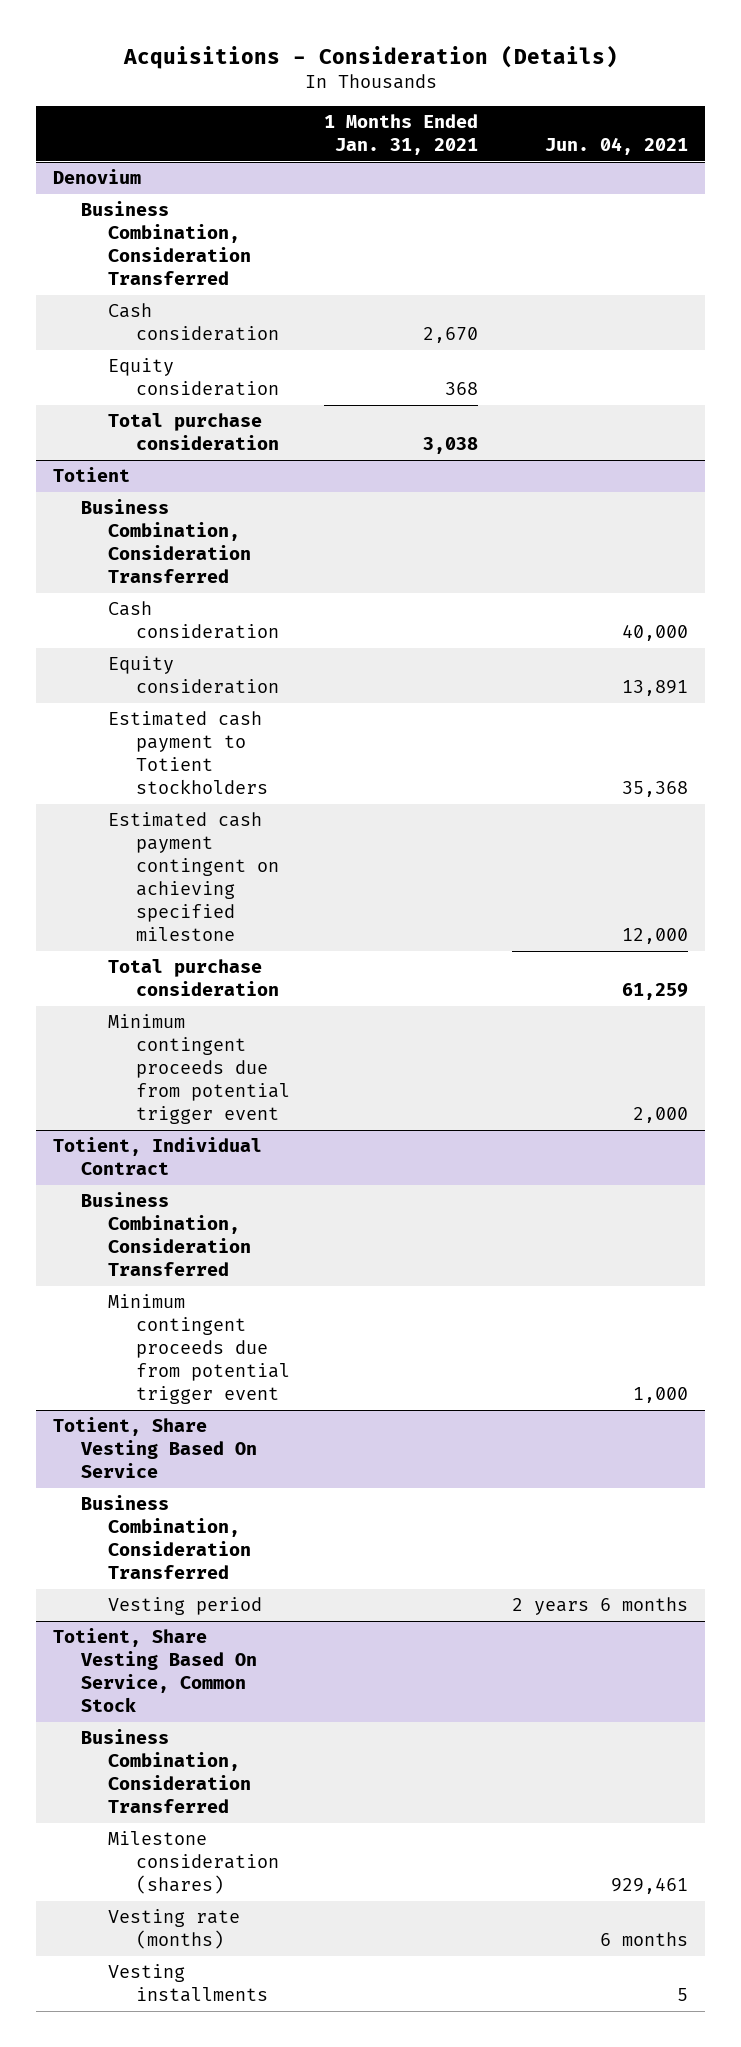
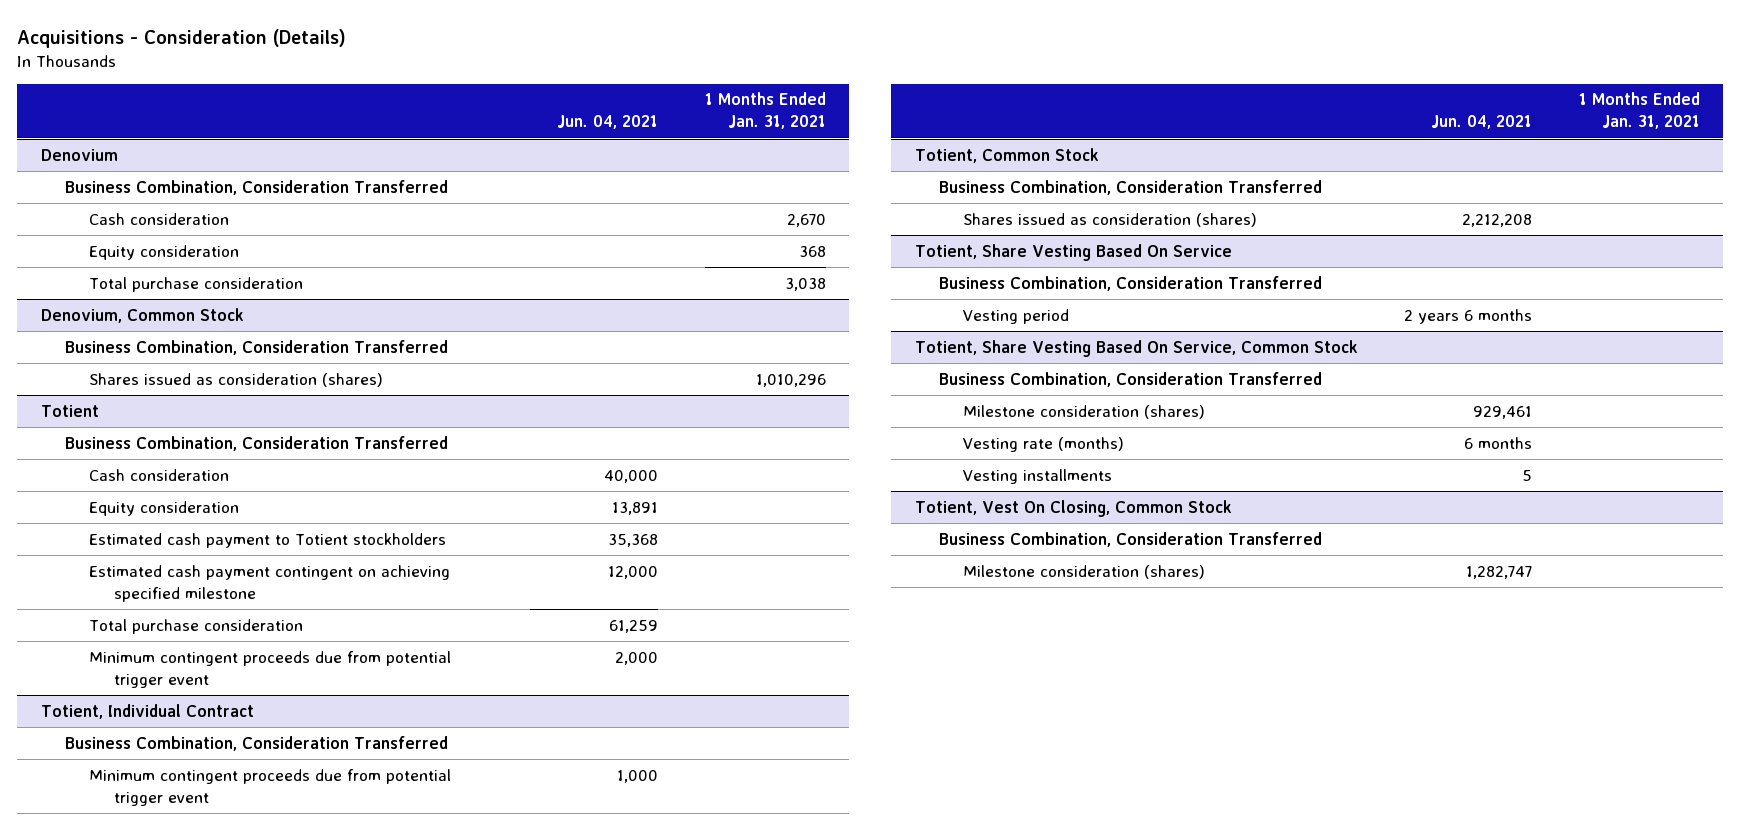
none -> [40,307,244,323] Denovium, Common Stock
none -> [64,339,448,355] Business Combination, Consideration Transferred
none -> [89,372,384,387] Shares issued as consideration (shares)
none -> [914,147,1099,163] Totient, Common Stock
none -> [938,179,1322,195] Business Combination, Consideration Transferred
none -> [963,212,1258,227] Shares issued as consideration (shares)
none -> [914,499,1232,517] Totient, Vest On Closing, Common Stock
none -> [938,531,1322,547] Business Combination, Consideration Transferred
none -> [963,564,1206,579] Milestone consideration (shares)

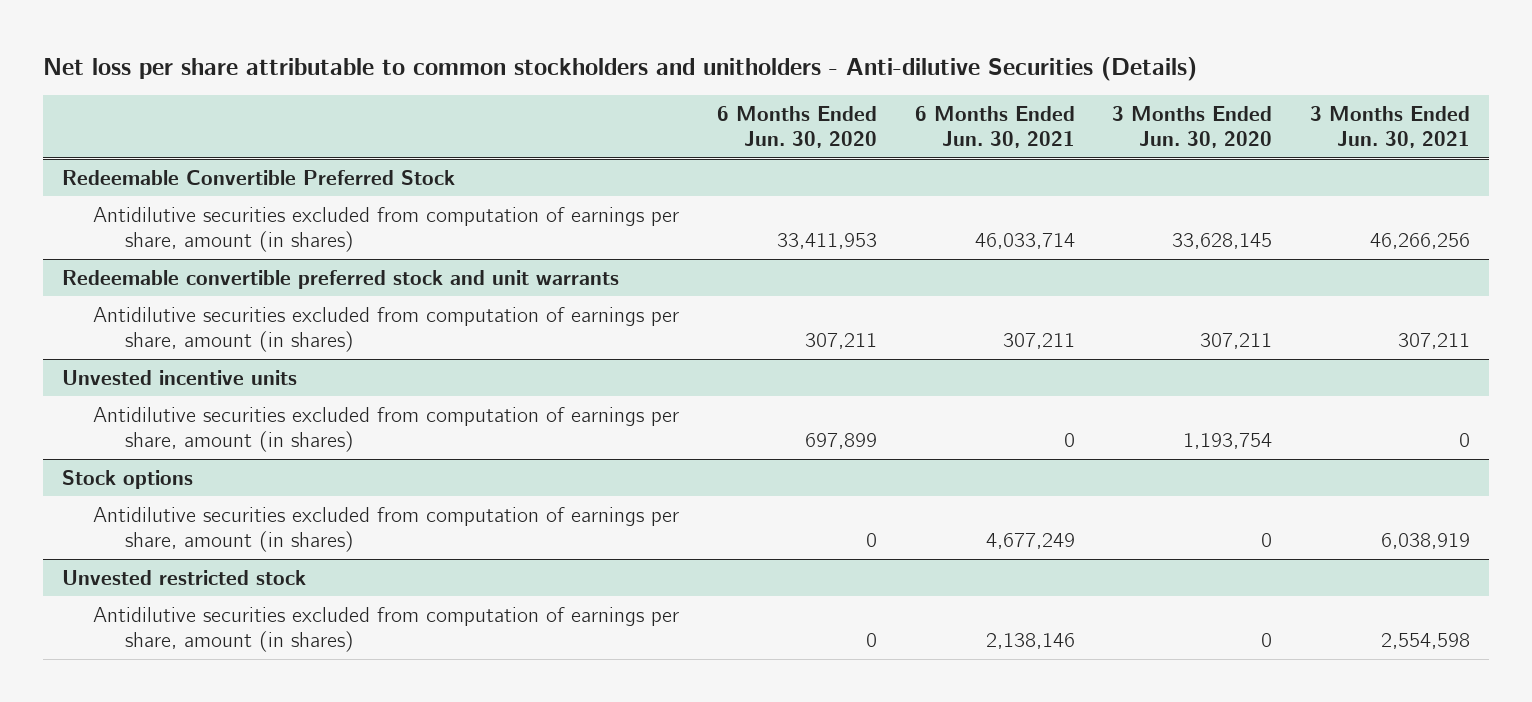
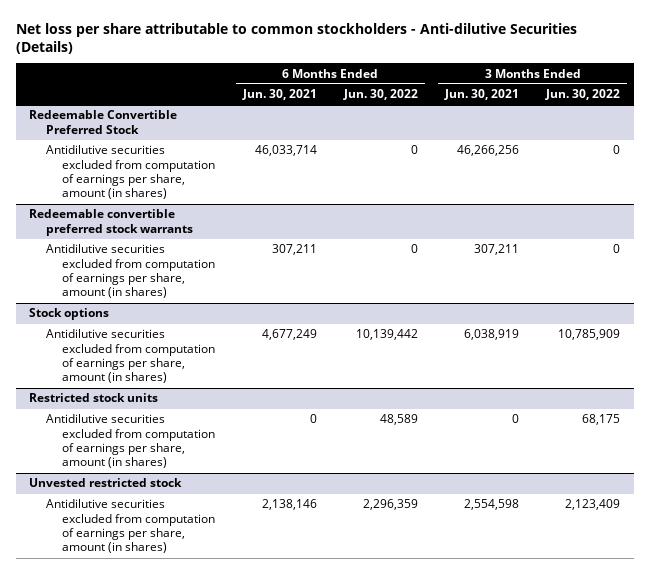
[43,56,1198,81] Net loss per share attributable to common stockholders and unitholders - Anti-dilutive Securities (Details) -> [15,22,577,54] Net loss per share attributable to common stockholders - Anti-dilutive Securities (Details)
[717,105,878,149] 6 Months Ended Jun. 30, 2020 -> none
[1112,105,1273,149] 3 Months Ended Jun. 30, 2020 -> none
none -> [342,89,418,101] Jun. 30, 2022
none -> [545,89,621,101] Jun. 30, 2022
[61,269,619,289] Redeemable convertible preferred stock and unit warrants -> [29,209,193,236] Redeemable convertible preferred stock warrants
[61,369,297,385] Unvested incentive units -> none
[93,406,680,453] Antidilutive securities excluded from computation of earnings per share, amount (in shares) -> none
none -> [29,393,159,403] Restricted stock units
none -> [45,414,216,469] Antidilutive securities excluded from computation of earnings per share, amount (in shares)

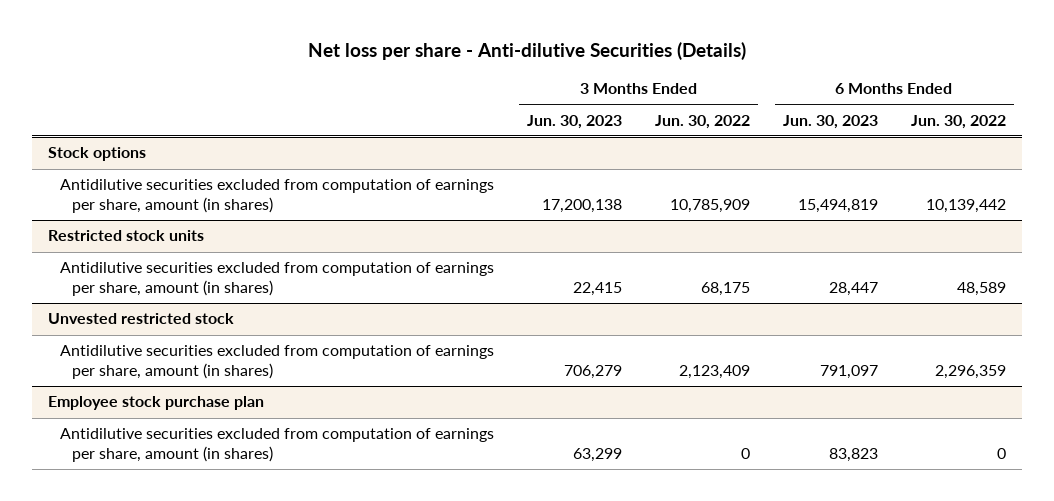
[15,22,577,54] Net loss per share attributable to common stockholders - Anti-dilutive Securities (Details) -> [308,41,747,60] Net loss per share - Anti-dilutive Securities (Details)
[241,89,317,101] Jun. 30, 2021 -> none
[444,89,520,101] Jun. 30, 2021 -> none
none -> [527,114,623,129] Jun. 30, 2023
none -> [783,114,879,129] Jun. 30, 2023
[29,110,178,134] Redeemable Convertible Preferred Stock -> none
[45,145,216,200] Antidilutive securities excluded from computation of earnings per share, amount (in shares) -> none
[29,209,193,236] Redeemable convertible preferred stock warrants -> none
[45,244,216,299] Antidilutive securities excluded from computation of earnings per share, amount (in shares) -> none
none -> [48,396,265,411] Employee stock purchase plan
none -> [60,428,495,463] Antidilutive securities excluded from computation of earnings per share, amount (in shares)

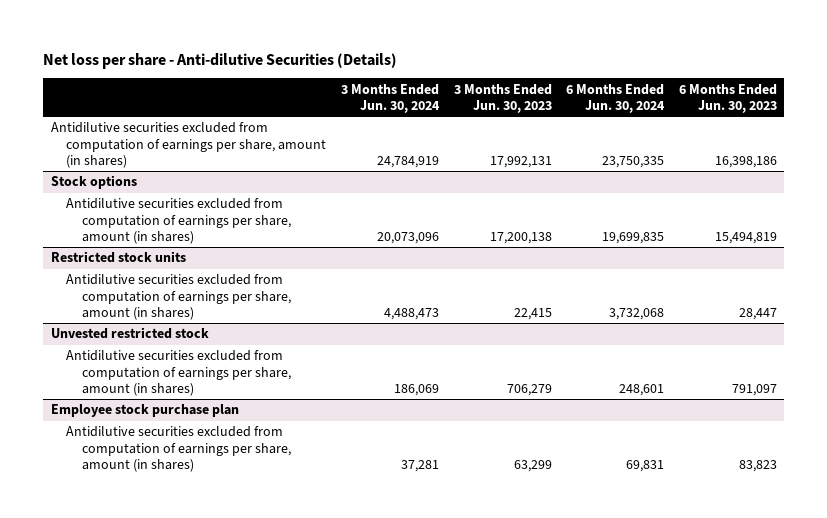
[655,114,751,129] Jun. 30, 2022 -> none
[910,114,1006,129] Jun. 30, 2022 -> none
none -> [340,83,440,113] 3 Months Ended Jun. 30, 2024
none -> [566,83,666,113] 6 Months Ended Jun. 30, 2024
none -> [50,122,327,168] Antidilutive securities excluded from computation of earnings per share, amount (in shares)

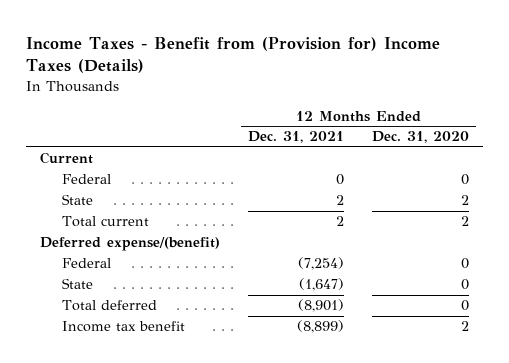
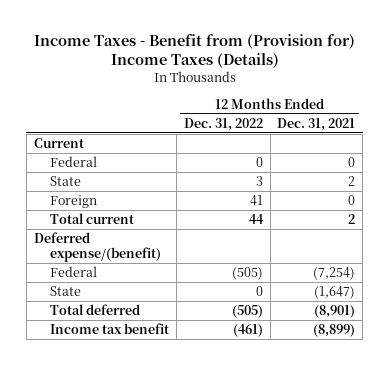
[372,131,470,144] Dec. 31, 2020 -> none
none -> [183,117,263,131] Dec. 31, 2022
none -> [50,195,98,209] Foreign

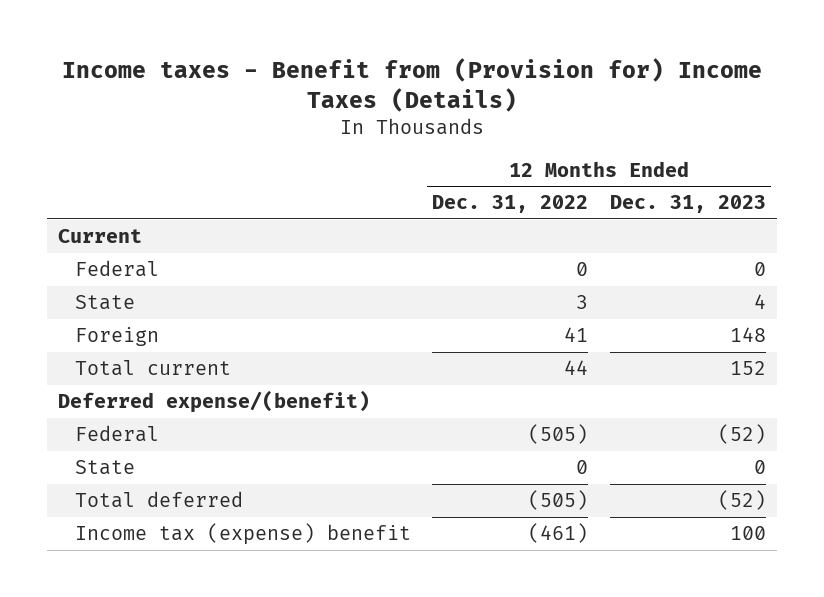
[33,33,355,69] Income Taxes - Benefit from (Provision for) Income Taxes (Details) -> [61,57,762,112] Income taxes - Benefit from (Provision for) Income Taxes (Details)
[277,117,356,131] Dec. 31, 2021 -> none
none -> [609,195,766,214] Dec. 31, 2023
[50,323,170,335] Income tax benefit -> [74,523,411,546] Income tax (expense) benefit

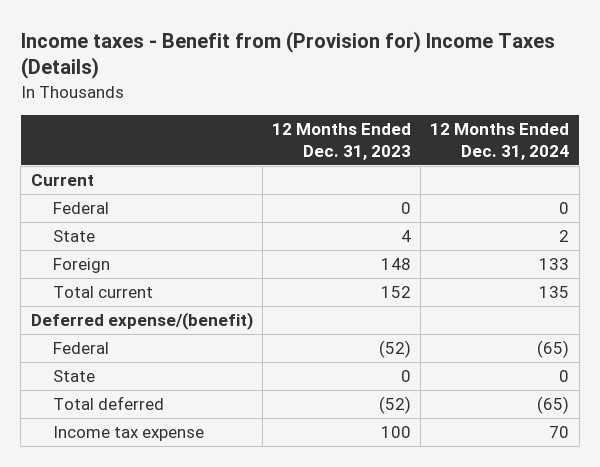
[432,195,589,214] Dec. 31, 2022 -> none
none -> [430,123,570,160] 12 Months Ended Dec. 31, 2024
[74,523,411,546] Income tax (expense) benefit -> [52,426,204,442] Income tax expense

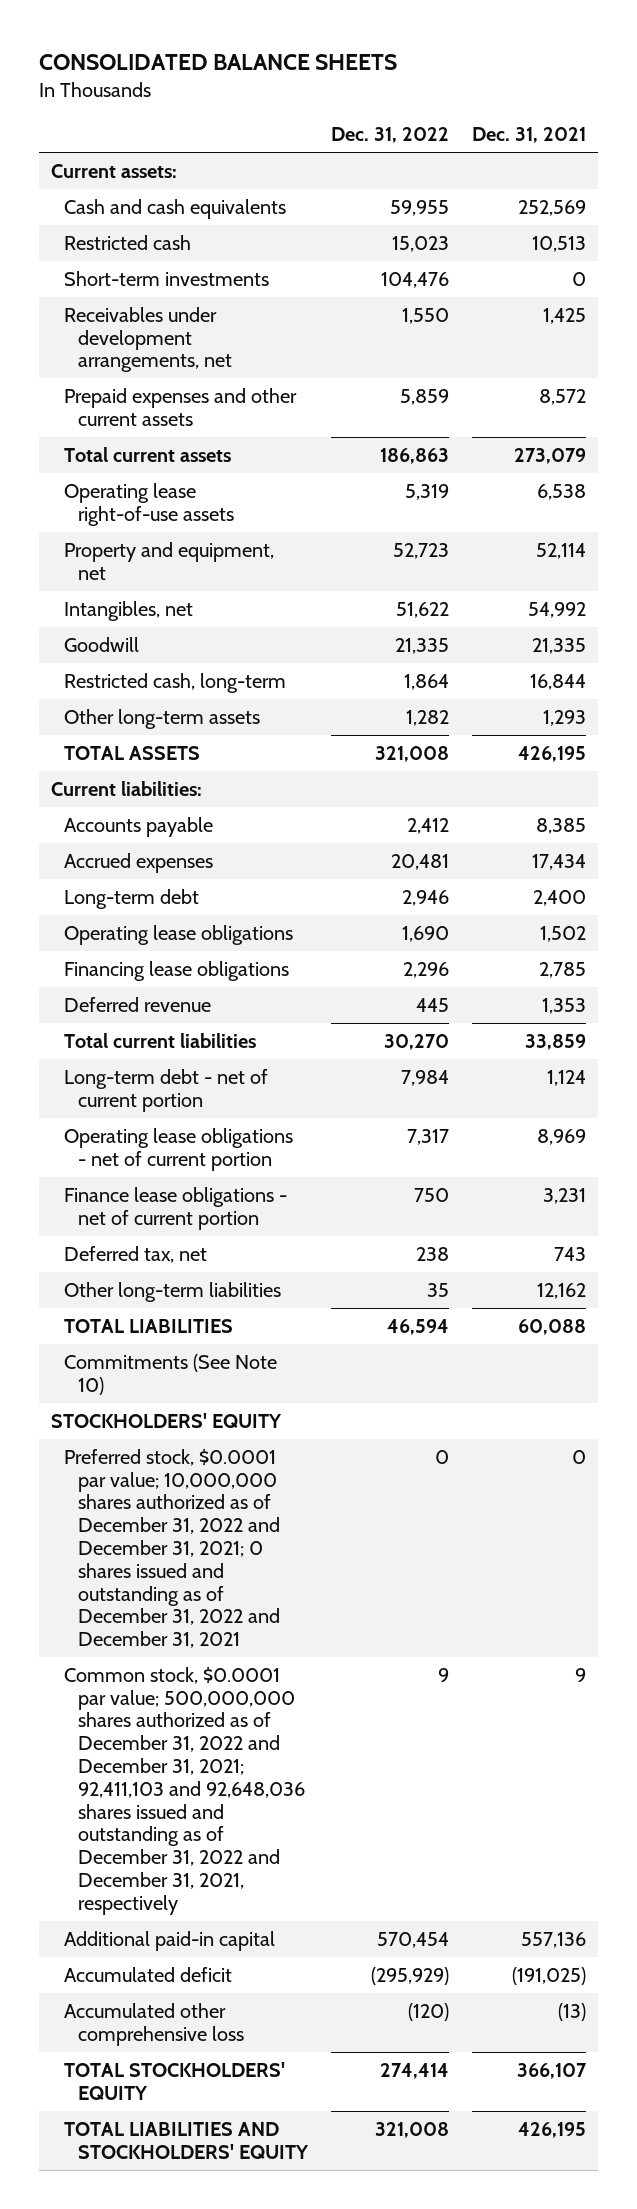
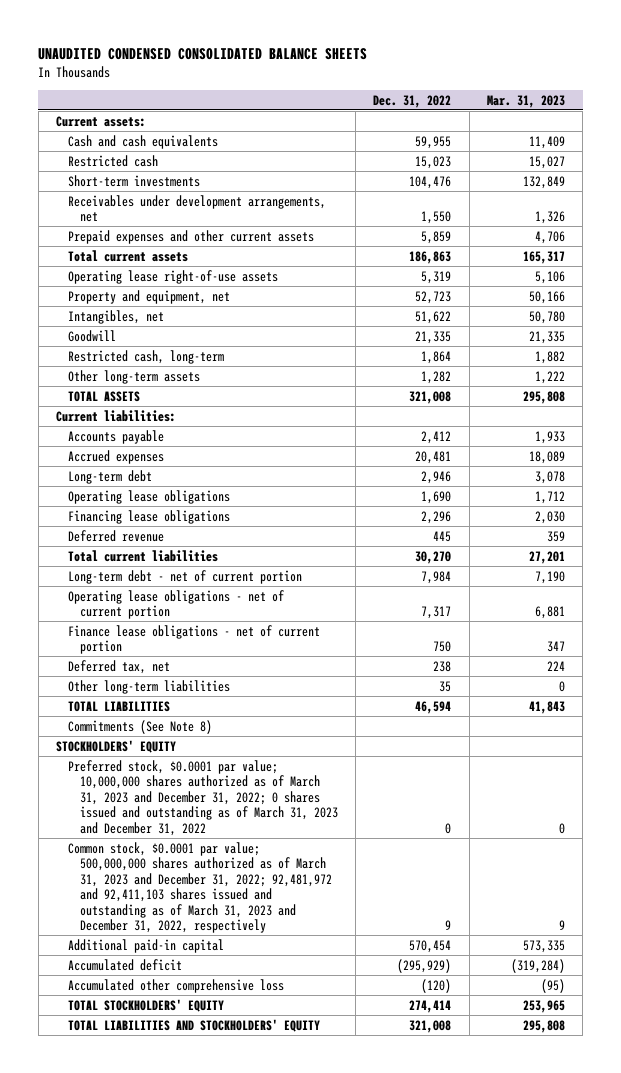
[39,53,398,70] CONSOLIDATED BALANCE SHEETS -> [38,47,368,60] UNAUDITED CONDENSED CONSOLIDATED BALANCE SHEETS
[472,127,587,144] Dec. 31, 2021 -> none
none -> [487,94,566,108] Mar. 31, 2023
[64,1353,278,1395] Commitments (See Note 10) -> [67,719,212,734] Commitments (See Note 8)
[64,1448,281,1649] Preferred stock, $0.0001 par value; 10,000,000 shares authorized as of December 31, 2022 and December 31, 2021; 0 shares issued and outstanding as of December 31, 2022 and December 31, 2021 -> [67,759,338,836] Preferred stock, $0.0001 par value; 10,000,000 shares authorized as of March 31, 2023 and December 31, 2022; 0 shares issued and outstanding as of March 31, 2023 and December 31, 2022
[64,1666,306,1915] Common stock, $0.0001 par value; 500,000,000 shares authorized as of December 31, 2022 and December 31, 2021; 92,411,103 and 92,648,036 shares issued and outstanding as of December 31, 2022 and December 31, 2021, respectively -> [67,841,332,934] Common stock, $0.0001 par value; 500,000,000 shares authorized as of March 31, 2023 and December 31, 2022; 92,481,972 and 92,411,103 shares issued and outstanding as of March 31, 2023 and December 31, 2022, respectively

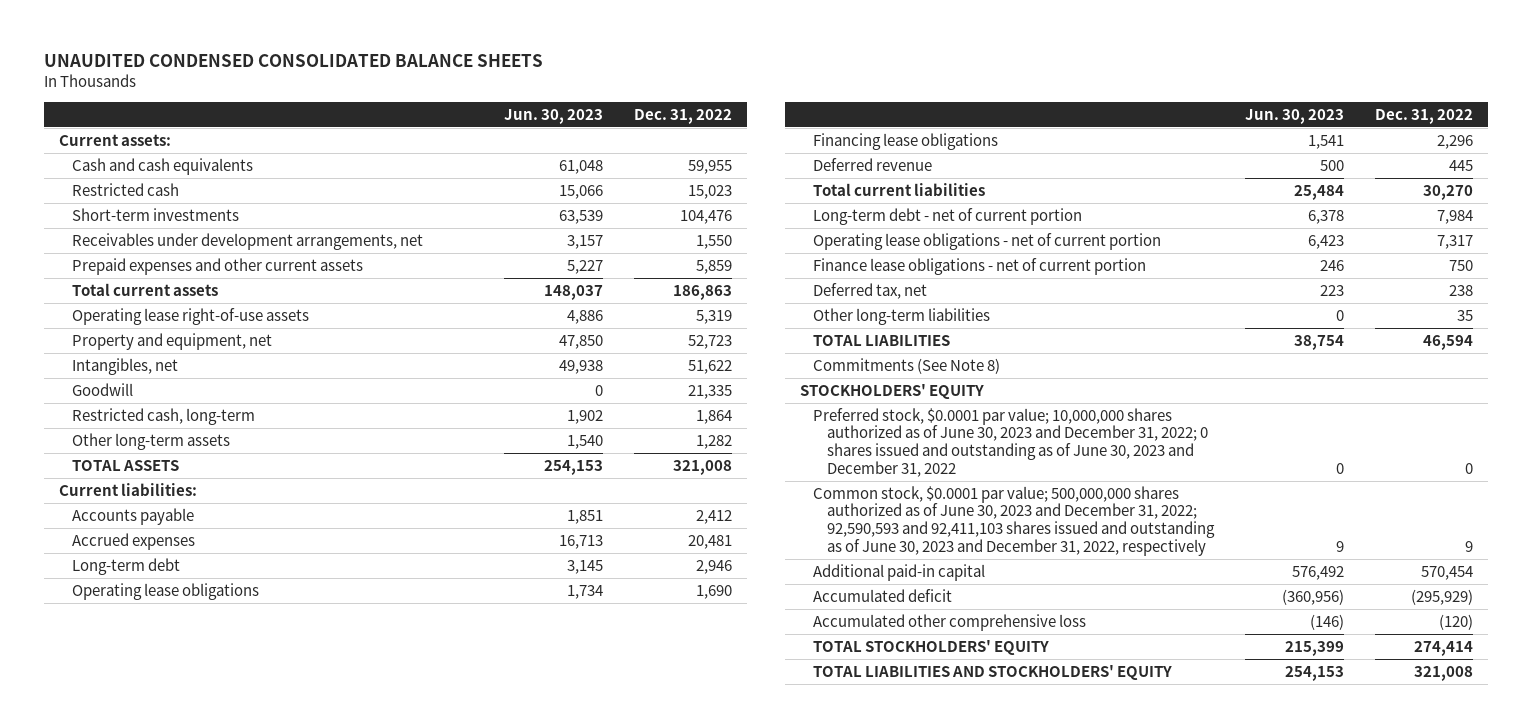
[487,94,566,108] Mar. 31, 2023 -> none
none -> [503,108,603,124] Jun. 30, 2023
[67,759,338,836] Preferred stock, $0.0001 par value; 10,000,000 shares authorized as of March 31, 2023 and December 31, 2022; 0 shares issued and outstanding as of March 31, 2023 and December 31, 2022 -> [813,407,1208,477] Preferred stock, $0.0001 par value; 10,000,000 shares authorized as of June 30, 2023 and December 31, 2022; 0 shares issued and outstanding as of June 30, 2023 and December 31, 2022
[67,841,332,934] Common stock, $0.0001 par value; 500,000,000 shares authorized as of March 31, 2023 and December 31, 2022; 92,481,972 and 92,411,103 shares issued and outstanding as of March 31, 2023 and December 31, 2022, respectively -> [813,485,1215,556] Common stock, $0.0001 par value; 500,000,000 shares authorized as of June 30, 2023 and December 31, 2022; 92,590,593 and 92,411,103 shares issued and outstanding as of June 30, 2023 and December 31, 2022, respectively

